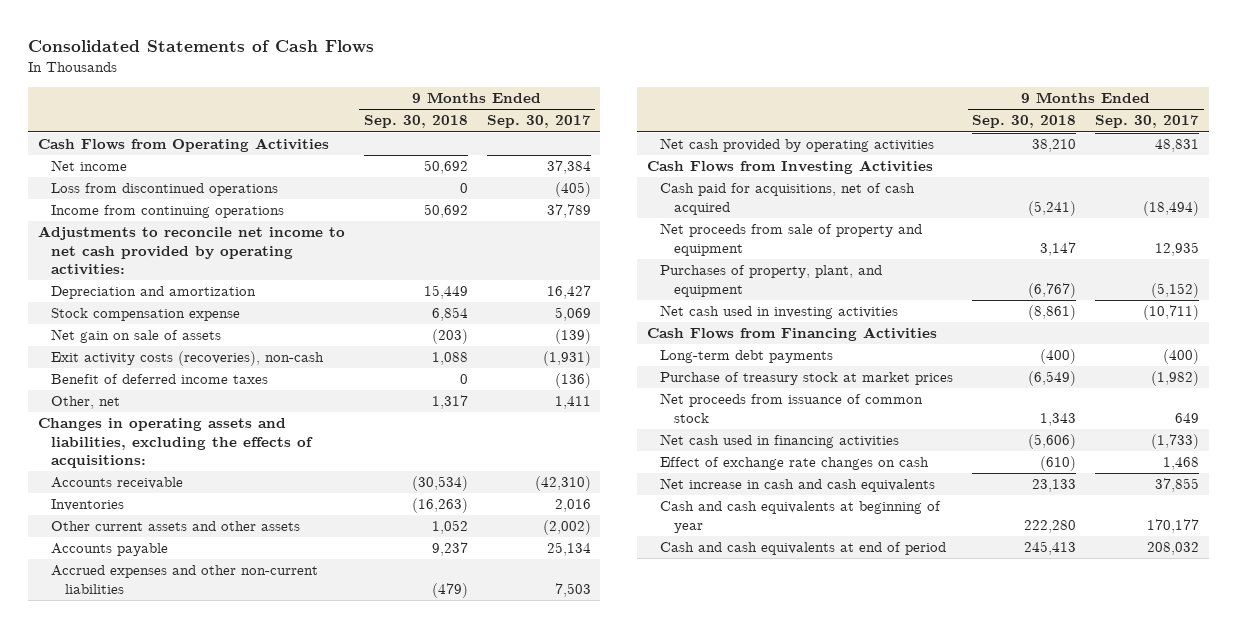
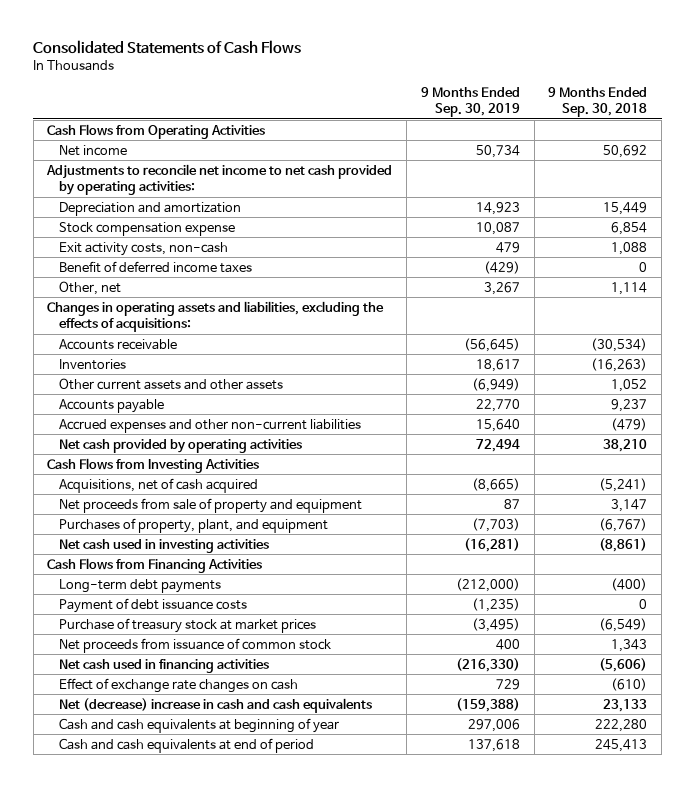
[486,115,591,129] Sep. 30, 2017 -> none
none -> [420,86,520,118] 9 Months Ended Sep. 30, 2019
[51,183,279,197] Loss from discontinued operations -> none
[51,205,285,219] Income from continuing operations -> none
[51,329,222,344] Net gain on sale of assets -> none
[51,351,325,367] Exit activity costs (recoveries), non-cash -> [59,241,229,256] Exit activity costs, non-cash
[431,395,468,410] 1,317 -> [611,281,648,295] 1,114
[660,183,916,215] Cash paid for acquisitions, net of cash acquired -> [59,477,259,493] Acquisitions, net of cash acquired
none -> [59,597,248,613] Payment of debt issuance costs
[660,478,936,493] Net increase in cash and cash equivalents -> [59,697,373,713] Net (decrease) increase in cash and cash equivalents

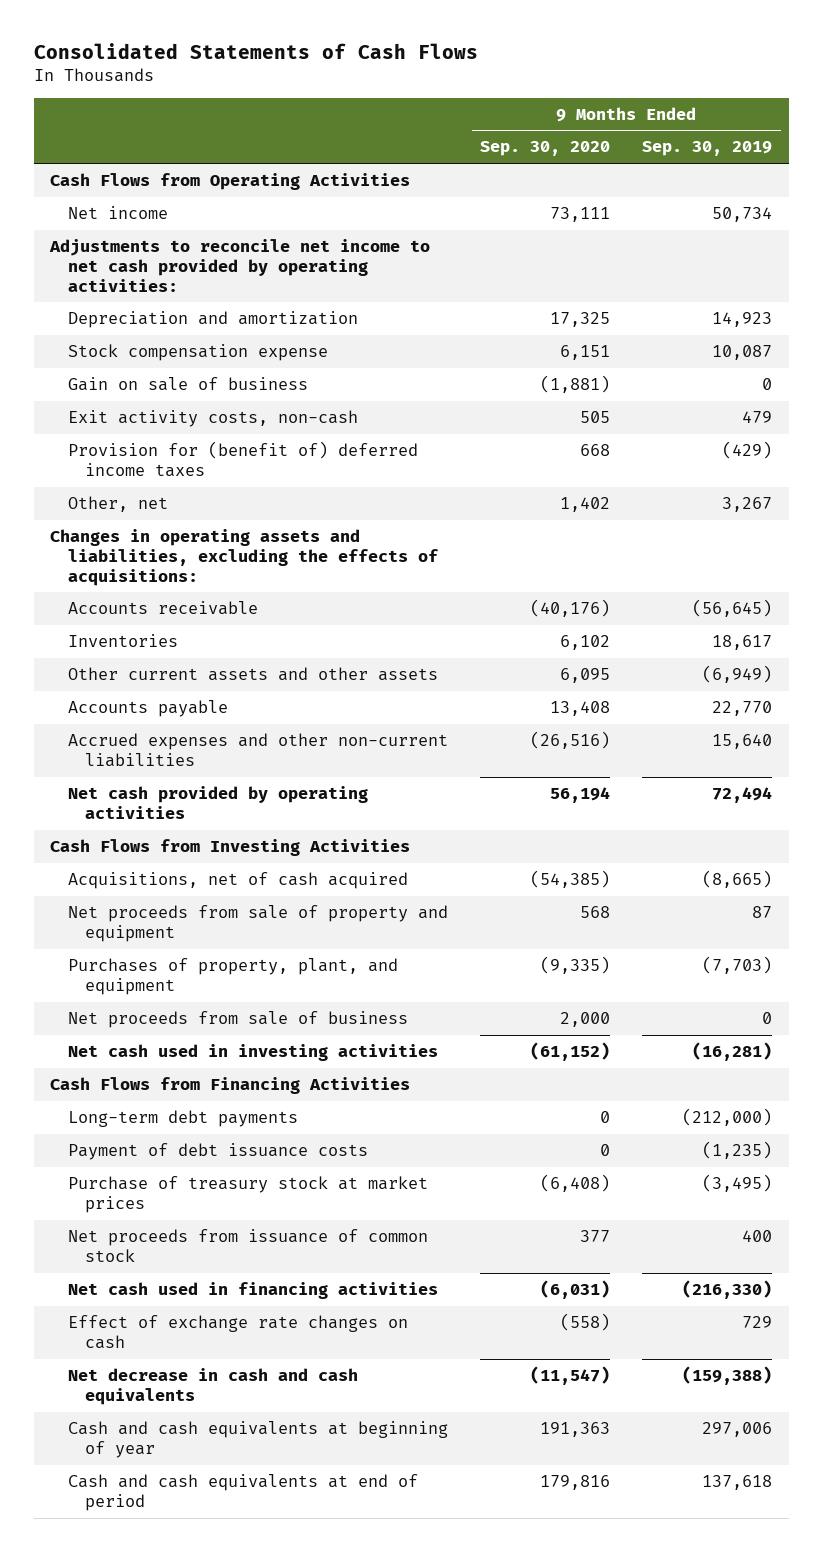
[548,86,648,118] 9 Months Ended Sep. 30, 2018 -> none
none -> [479,141,610,157] Sep. 30, 2020
none -> [67,377,308,392] Gain on sale of business
[59,260,253,273] Benefit of deferred income taxes -> [67,441,418,477] Provision for (benefit of) deferred income taxes
none -> [67,1011,408,1029] Net proceeds from sale of business
[59,697,373,713] Net (decrease) increase in cash and cash equivalents -> [67,1368,358,1405] Net decrease in cash and cash equivalents

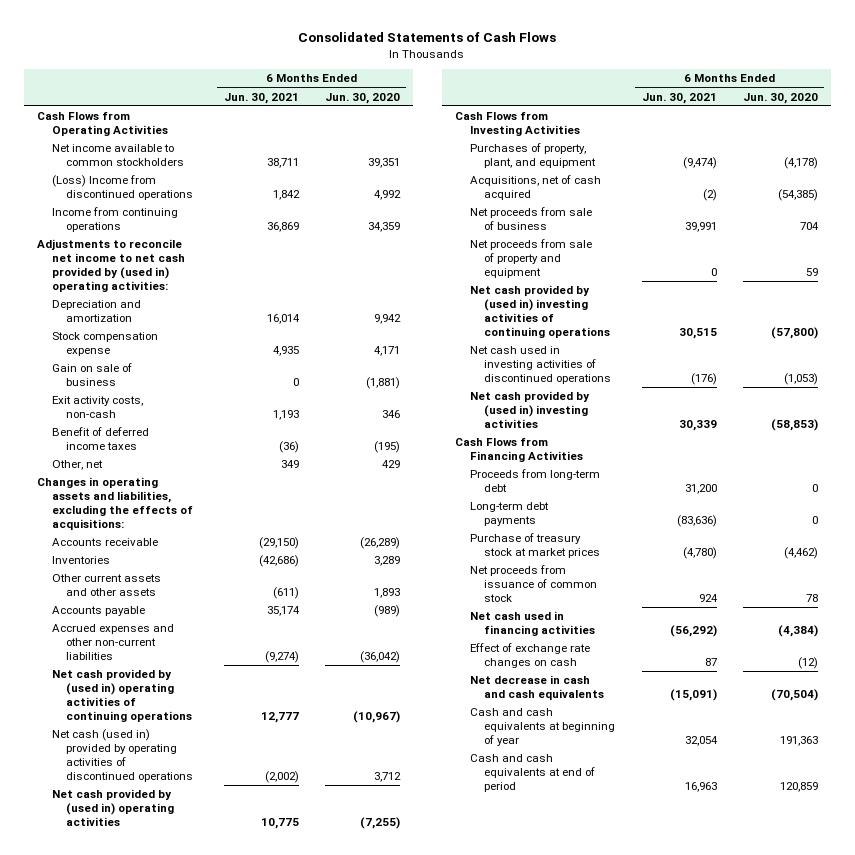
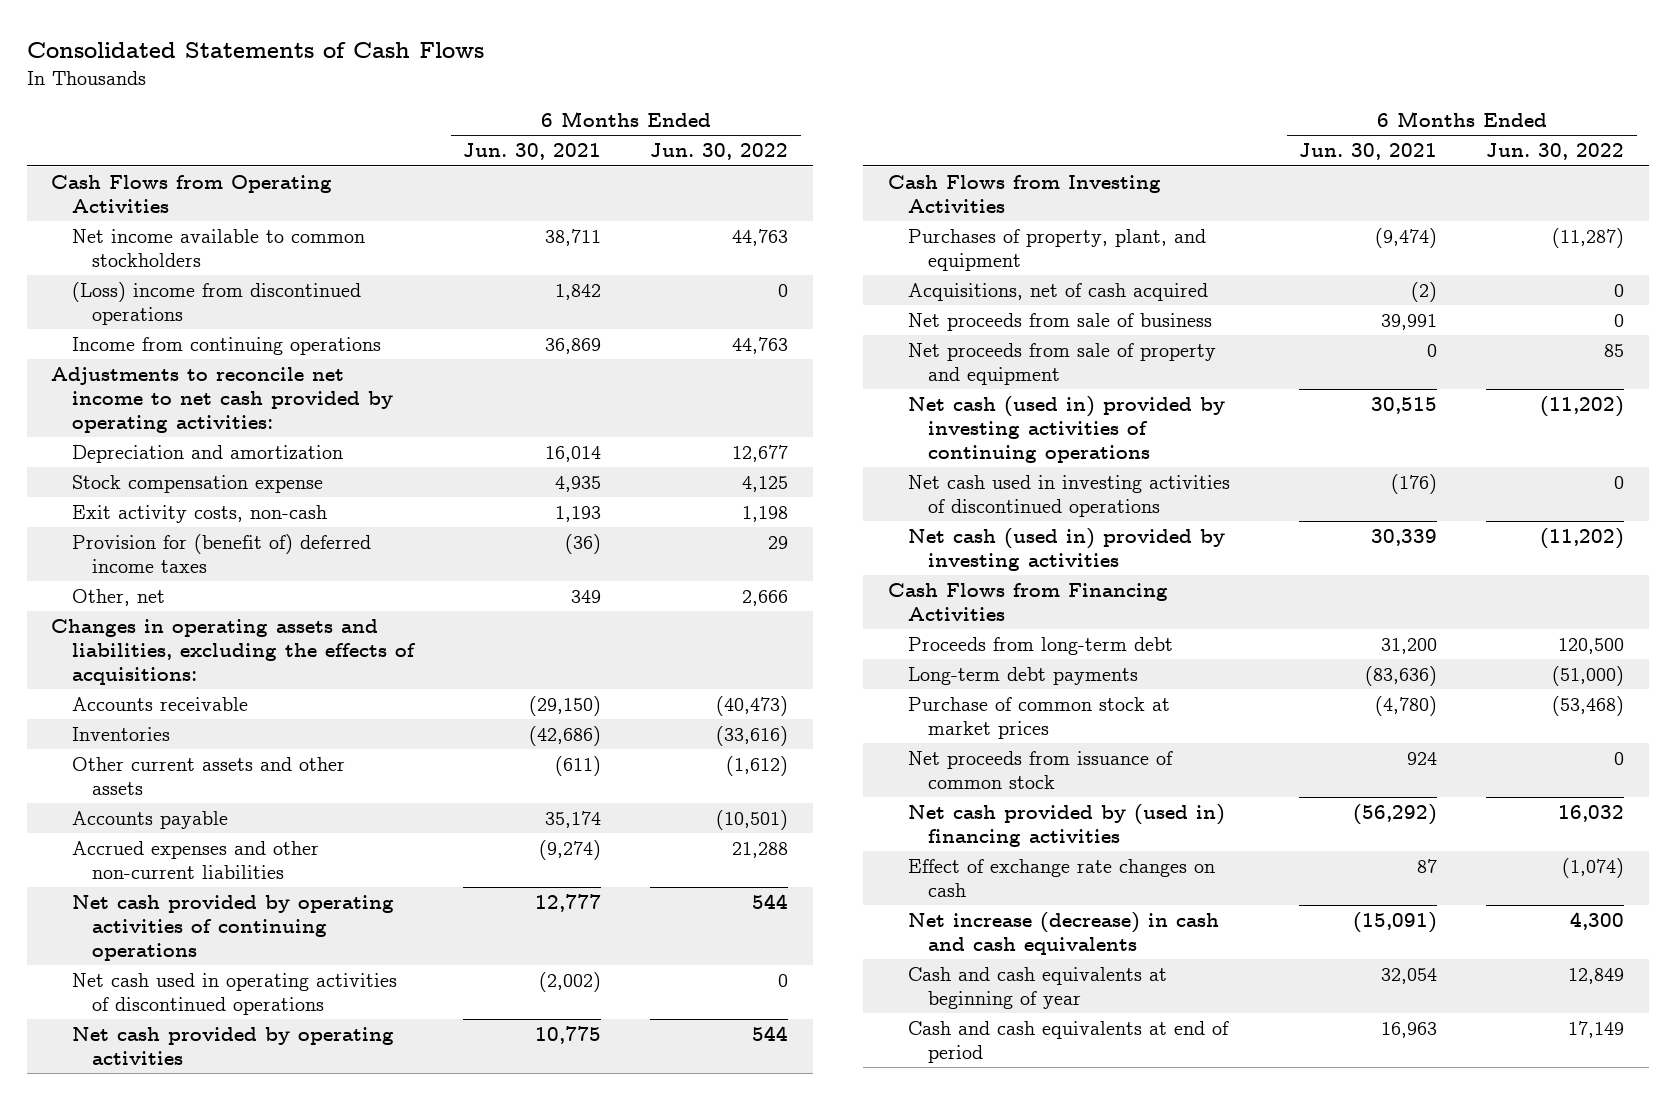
[324,92,400,104] Jun. 30, 2020 -> none
none -> [650,143,789,161] Jun. 30, 2022
[51,175,194,201] (Loss) Income from discontinued operations -> [71,282,361,325] (Loss) income from discontinued operations
[37,239,185,292] Adjustments to reconcile net income to net cash provided by (used in) operating activities: -> [51,367,393,433] Adjustments to reconcile net income to net cash provided by operating activities:
[51,363,132,387] Gain on sale of business -> none
[51,427,149,451] Benefit of deferred income taxes -> [71,534,371,573] Provision for (benefit of) deferred income taxes
[51,669,193,722] Net cash provided by (used in) operating activities of continuing operations -> [71,895,394,961] Net cash provided by operating activities of continuing operations
[51,729,194,782] Net cash (used in) provided by operating activities of discontinued operations -> [71,973,397,1015] Net cash used in operating activities of discontinued operations
[51,789,175,826] Net cash provided by (used in) operating activities -> [71,1027,394,1065] Net cash provided by operating activities
[469,285,611,338] Net cash provided by (used in) investing activities of continuing operations -> [907,396,1225,463] Net cash (used in) provided by investing activities of continuing operations
[469,391,590,428] Net cash provided by (used in) investing activities -> [907,528,1225,571] Net cash (used in) provided by investing activities
[469,533,601,559] Purchase of treasury stock at market prices -> [907,697,1170,739] Purchase of common stock at market prices
[469,611,596,637] Net cash used in financing activities -> [907,804,1225,847] Net cash provided by (used in) financing activities
[469,675,605,701] Net decrease in cash and cash equivalents -> [907,912,1219,955] Net increase (decrease) in cash and cash equivalents

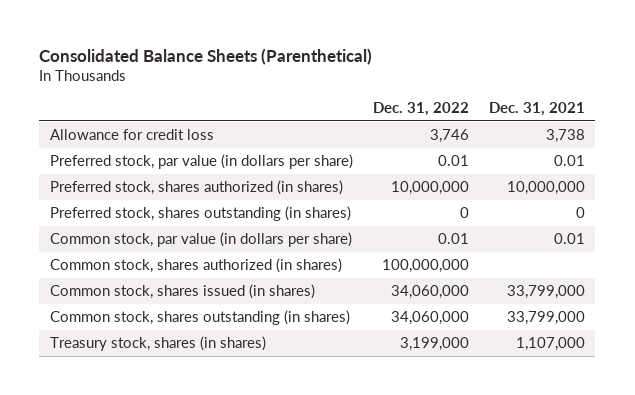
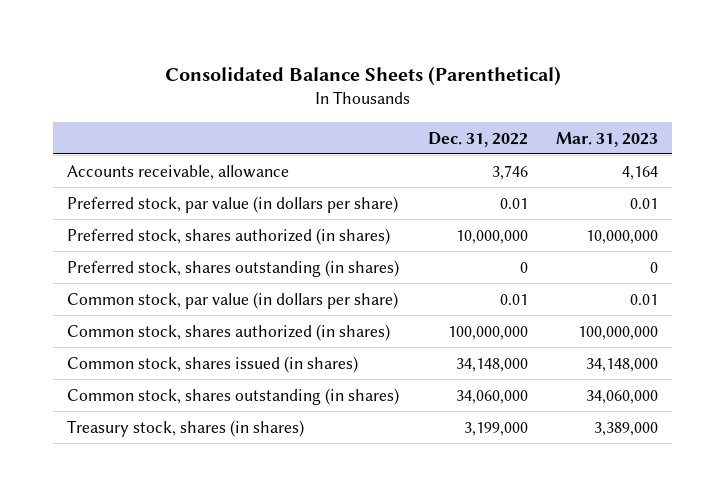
[489,102,586,117] Dec. 31, 2021 -> none
none -> [556,131,659,147] Mar. 31, 2023
[49,128,214,140] Allowance for credit loss -> [67,164,290,180] Accounts receivable, allowance
[390,284,469,299] 34,060,000 -> [455,357,528,372] 34,148,000

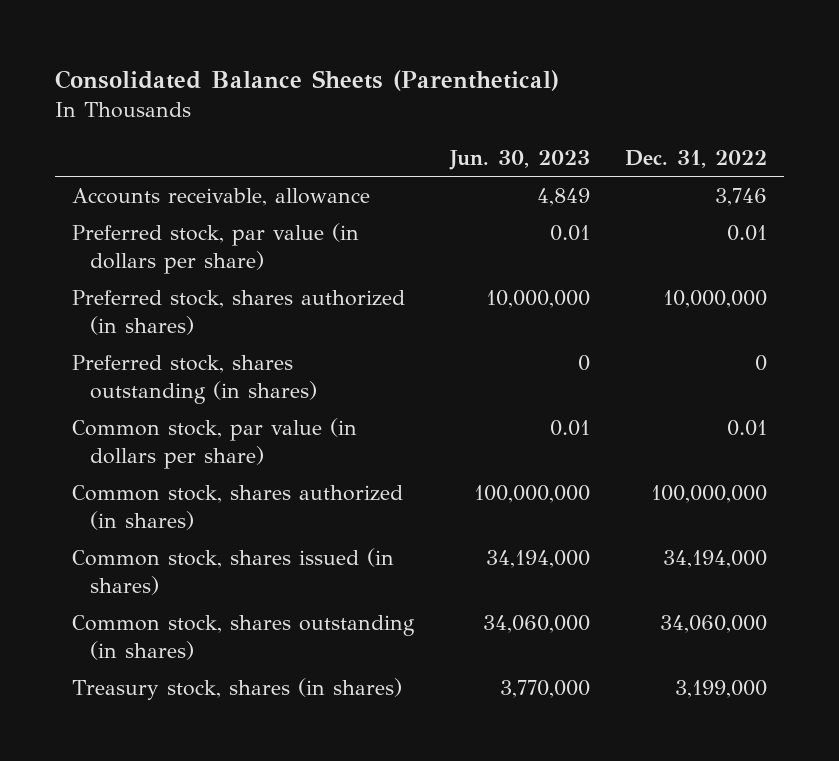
[556,131,659,147] Mar. 31, 2023 -> none
none -> [448,149,590,170] Jun. 30, 2023
[455,357,528,372] 34,148,000 -> [662,550,767,569] 34,194,000

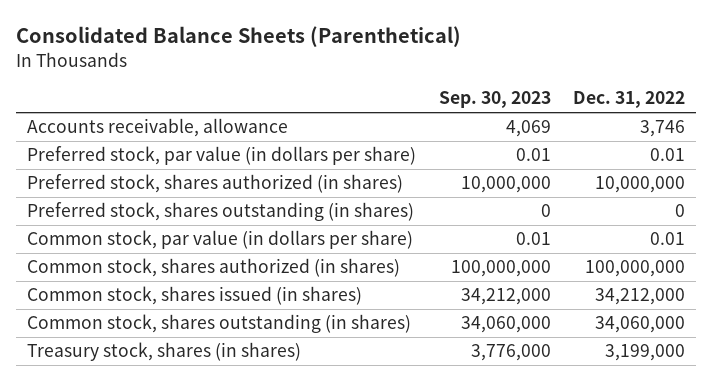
[448,149,590,170] Jun. 30, 2023 -> none
none -> [438,91,551,109] Sep. 30, 2023
[662,550,767,569] 34,194,000 -> [595,288,686,306] 34,212,000

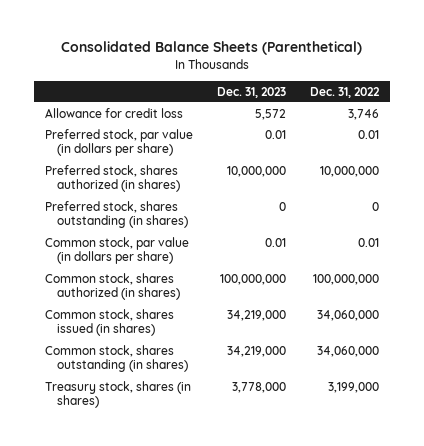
[438,91,551,109] Sep. 30, 2023 -> none
none -> [216,86,286,98] Dec. 31, 2023
[27,118,289,138] Accounts receivable, allowance -> [45,107,184,118] Allowance for credit loss
[595,288,686,306] 34,212,000 -> [316,309,379,321] 34,060,000

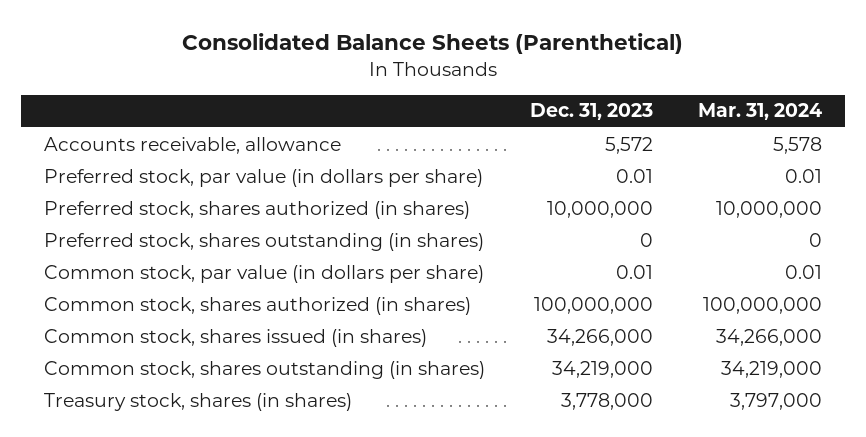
[309,86,380,98] Dec. 31, 2022 -> none
none -> [698,103,823,121] Mar. 31, 2024
[45,107,184,118] Allowance for credit loss -> [43,136,341,154] Accounts receivable, allowance
[226,309,286,321] 34,219,000 -> [546,328,653,346] 34,266,000

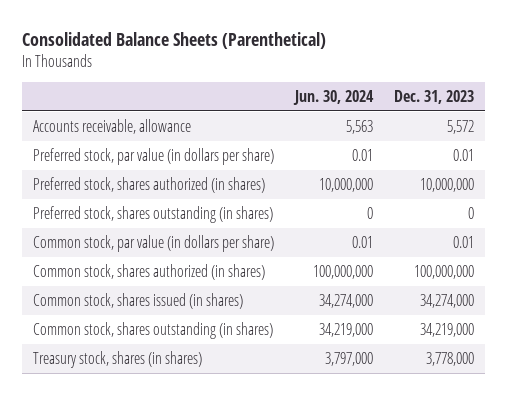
[698,103,823,121] Mar. 31, 2024 -> none
none -> [292,89,374,105] Jun. 30, 2024
[546,328,653,346] 34,266,000 -> [419,293,474,308] 34,274,000

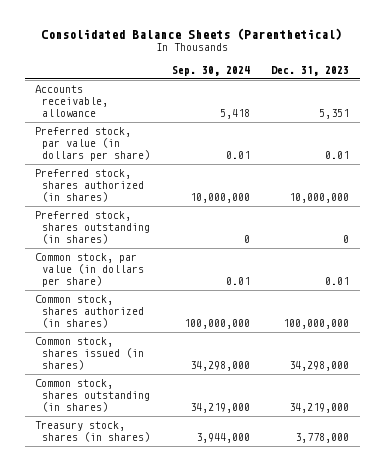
[292,89,374,105] Jun. 30, 2024 -> none
none -> [171,65,250,76] Sep. 30, 2024
[446,119,474,134] 5,572 -> [319,109,350,120] 5,351
[419,293,474,308] 34,274,000 -> [289,361,350,372] 34,298,000

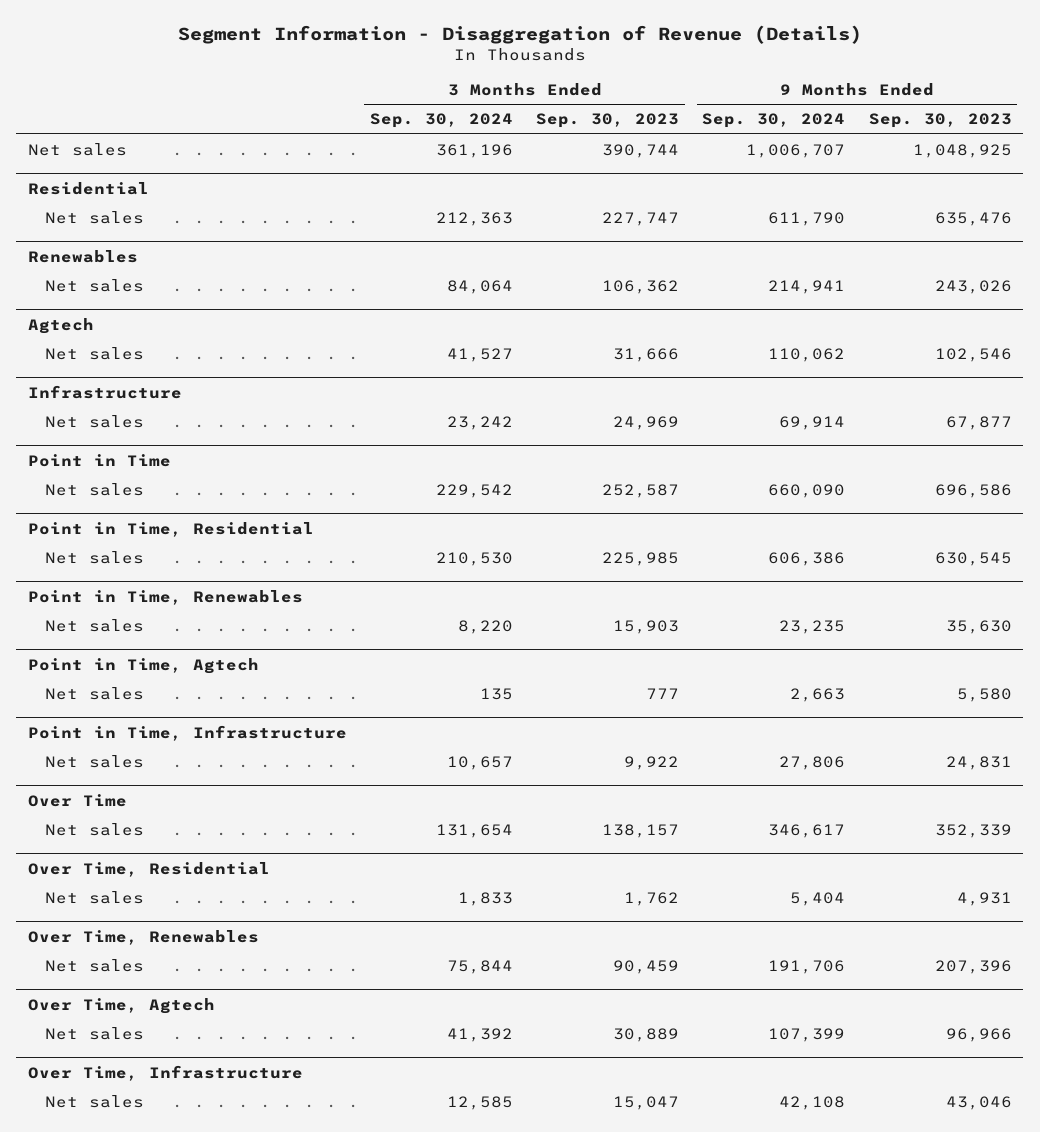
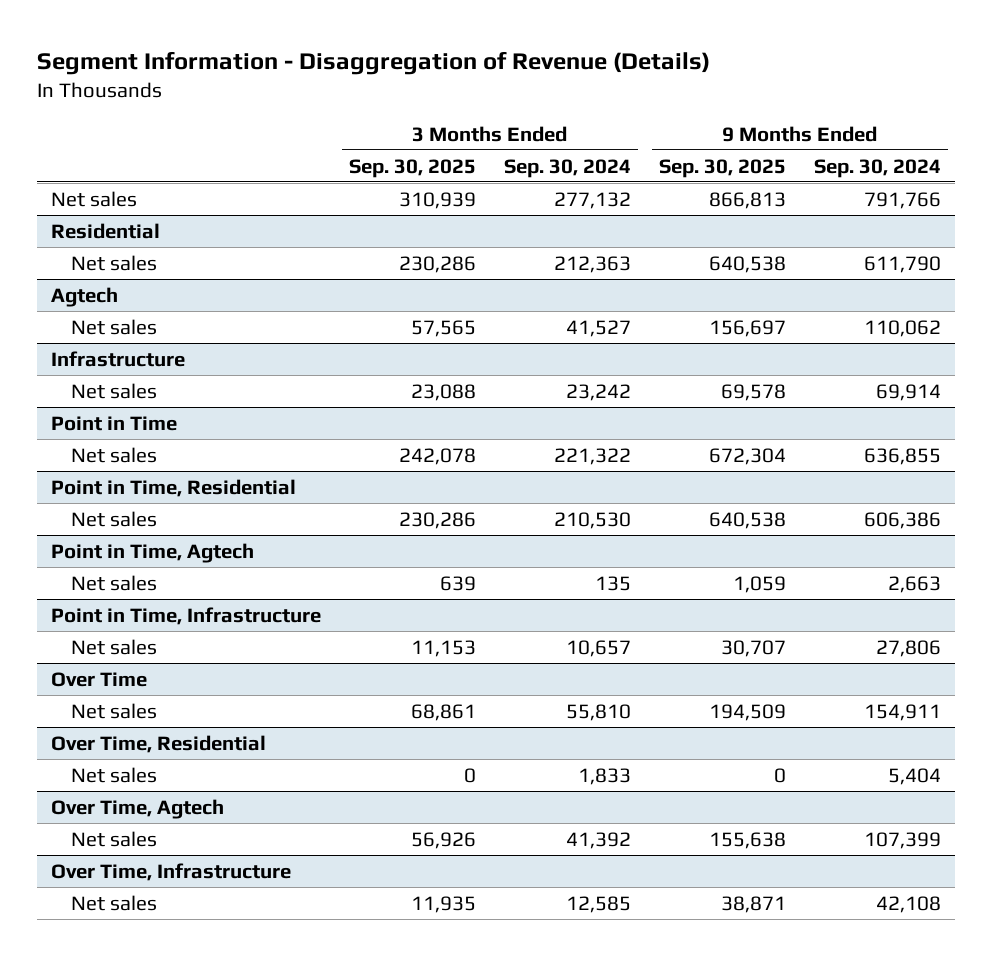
[536,113,680,129] Sep. 30, 2023 -> none
[868,113,1012,129] Sep. 30, 2023 -> none
none -> [349,158,477,178] Sep. 30, 2025
none -> [659,158,787,178] Sep. 30, 2025
[436,143,514,158] 361,196 -> [554,191,632,209] 277,132
[746,143,846,158] 1,006,707 -> [864,191,942,209] 791,766
[28,249,139,263] Renewables -> none
[45,278,145,292] Net sales -> none
[436,483,514,498] 229,542 -> [554,447,632,465] 221,322
[768,483,846,498] 660,090 -> [864,447,942,465] 636,855
[28,589,304,605] Point in Time, Renewables -> none
[45,618,145,632] Net sales -> none
[436,823,514,838] 131,654 -> [566,703,632,721] 55,810
[768,823,846,838] 346,617 -> [864,703,942,721] 154,911
[28,929,260,945] Over Time, Renewables -> none
[45,958,145,972] Net sales -> none

